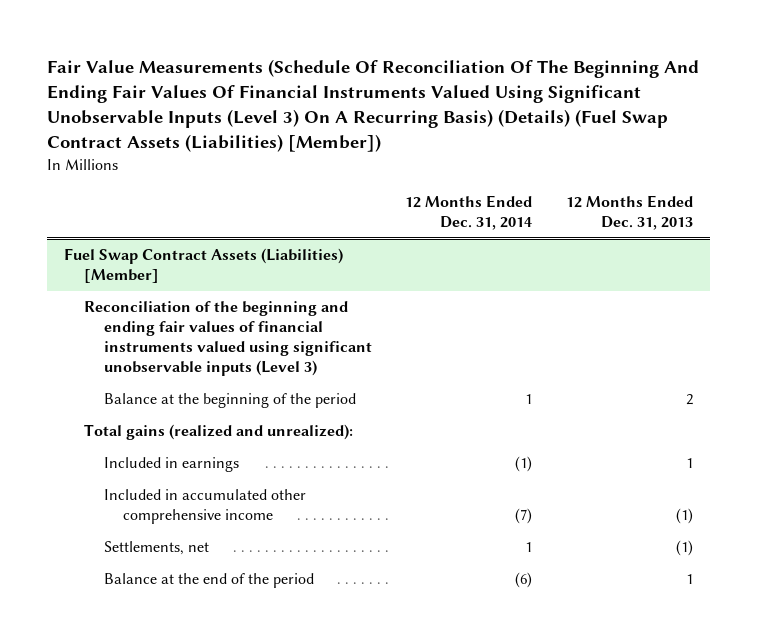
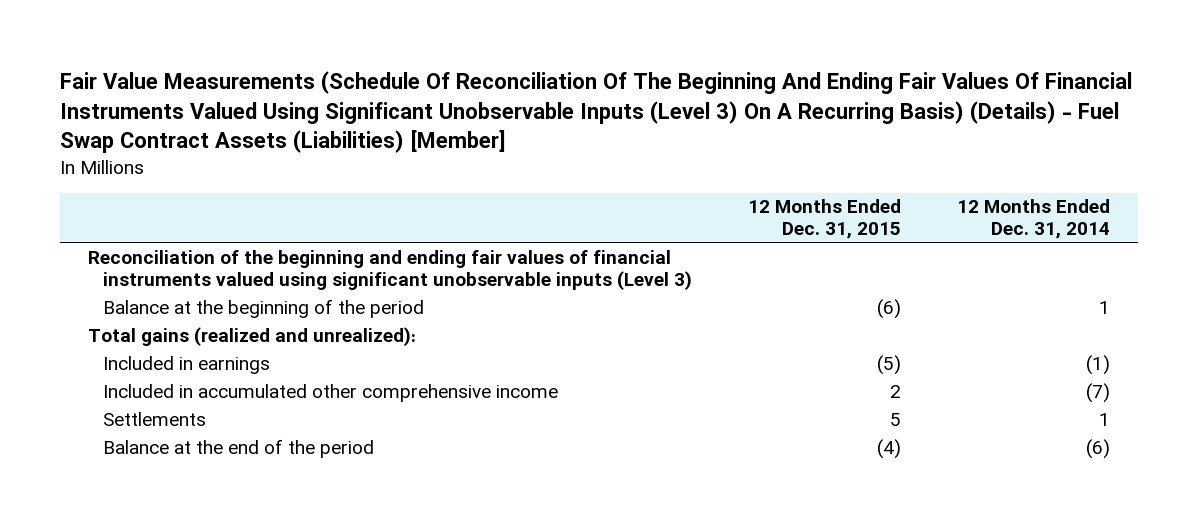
[47,58,700,152] Fair Value Measurements (Schedule Of Reconciliation Of The Beginning And Ending Fair Values Of Financial Instruments Valued Using Significant Unobservable Inputs (Level 3) On A Recurring Basis) (Details) (Fuel Swap Contract Assets (Liabilities) [Member]) -> [59,71,1132,154] Fair Value Measurements (Schedule Of Reconciliation Of The Beginning And Ending Fair Values Of Financial Instruments Valued Using Significant Unobservable Inputs (Level 3) On A Recurring Basis) (Details) - Fuel Swap Contract Assets (Liabilities) [Member]
[566,194,694,230] 12 Months Ended Dec. 31, 2013 -> none
none -> [748,199,902,240] 12 Months Ended Dec. 31, 2015
[64,248,344,284] Fuel Swap Contract Assets (Liabilities) [Member] -> none
[103,541,209,556] Settlements, net -> [103,411,207,426] Settlements

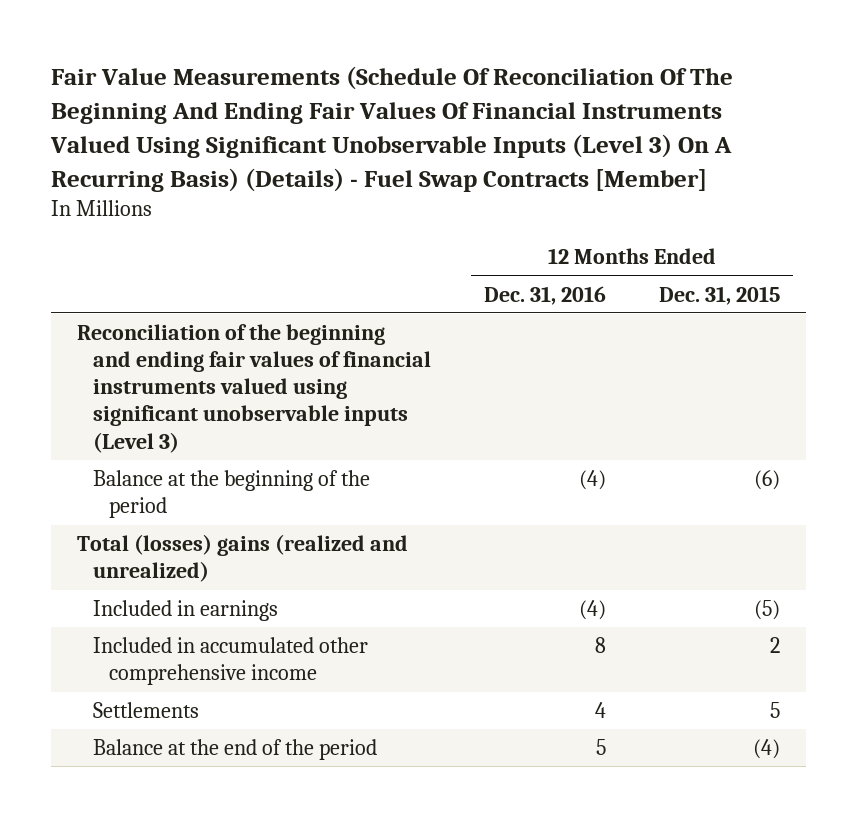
[59,71,1132,154] Fair Value Measurements (Schedule Of Reconciliation Of The Beginning And Ending Fair Values Of Financial Instruments Valued Using Significant Unobservable Inputs (Level 3) On A Recurring Basis) (Details) - Fuel Swap Contract Assets (Liabilities) [Member] -> [50,65,734,192] Fair Value Measurements (Schedule Of Reconciliation Of The Beginning And Ending Fair Values Of Financial Instruments Valued Using Significant Unobservable Inputs (Level 3) On A Recurring Basis) (Details) - Fuel Swap Contracts [Member]
[957,199,1111,240] 12 Months Ended Dec. 31, 2014 -> none
none -> [483,285,606,305] Dec. 31, 2016
[87,326,416,346] Total gains (realized and unrealized): -> [77,534,409,583] Total (losses) gains (realized and unrealized)

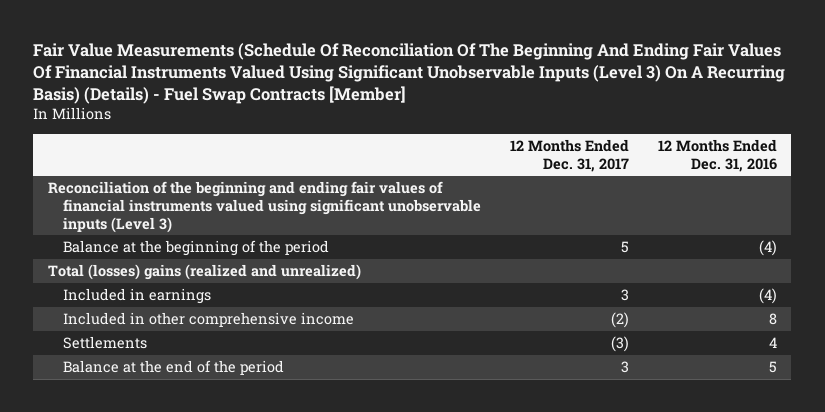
[658,285,780,305] Dec. 31, 2015 -> none
none -> [510,138,630,172] 12 Months Ended Dec. 31, 2017
[93,637,369,686] Included in accumulated other comprehensive income -> [63,312,355,328] Included in other comprehensive income

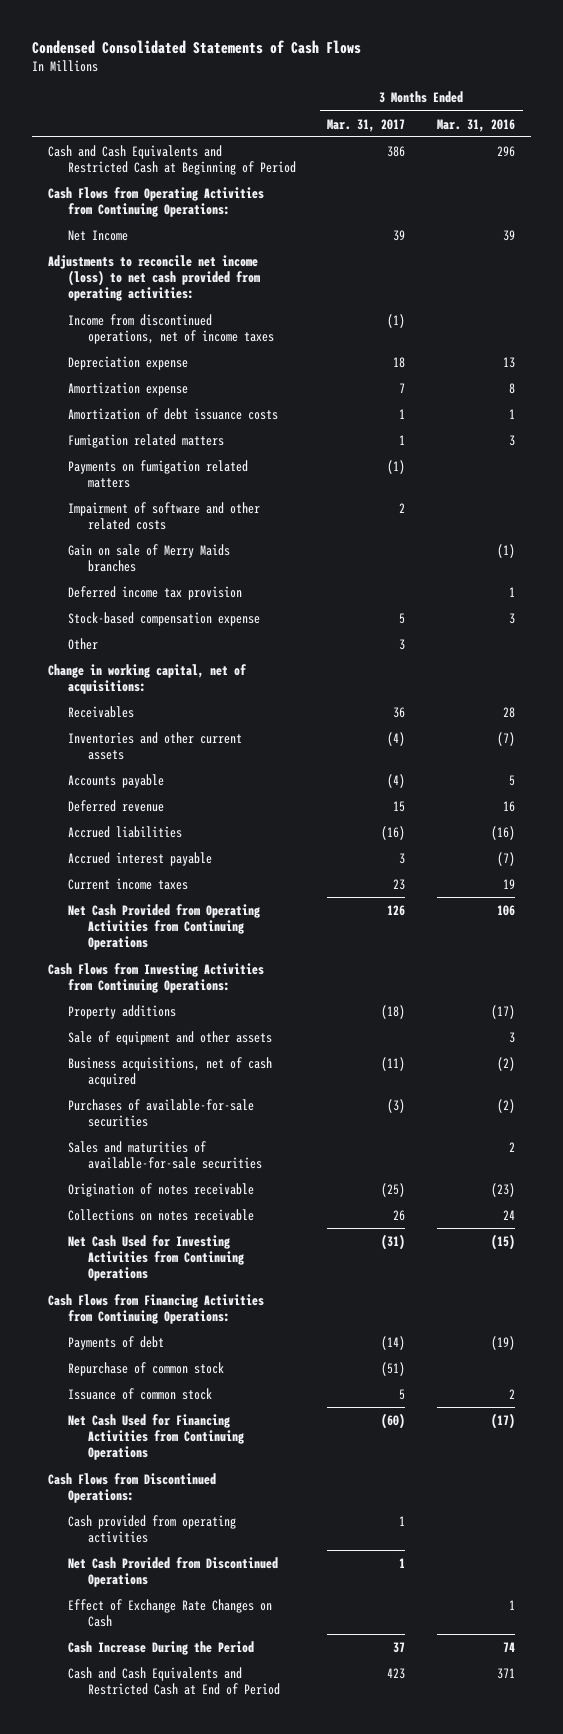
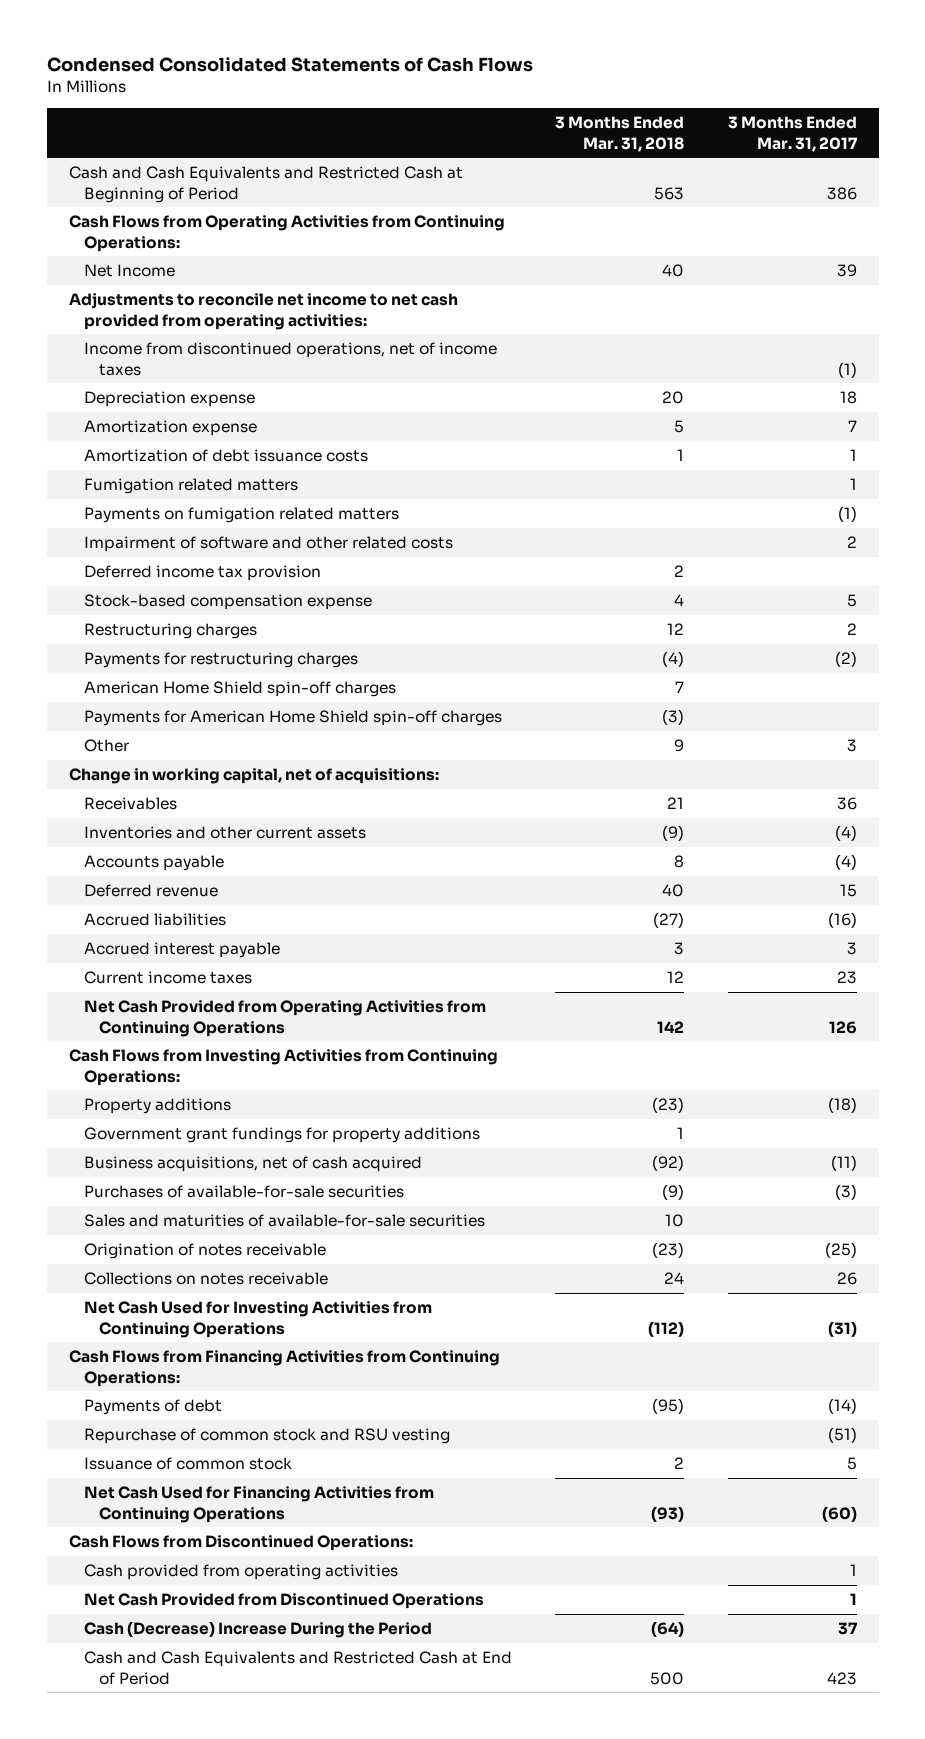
[436,118,515,132] Mar. 31, 2016 -> none
none -> [555,116,685,152] 3 Months Ended Mar. 31, 2018
[47,254,260,302] Adjustments to reconcile net income (loss) to net cash provided from operating activities: -> [68,293,458,330] Adjustments to reconcile net income to net cash provided from operating activities:
[67,543,230,573] Gain on sale of Merry Maids branches -> none
none -> [83,623,257,640] Restructuring charges
none -> [83,652,358,669] Payments for restructuring charges
none -> [83,681,396,698] American Home Shield spin-off charges
none -> [83,710,502,727] Payments for American Home Shield spin-off charges
[67,1030,272,1045] Sale of equipment and other assets -> none
none -> [83,1127,480,1144] Government grant fundings for property additions
[67,1361,224,1376] Repurchase of common stock -> [83,1428,450,1445] Repurchase of common stock and RSU vesting
[67,1598,272,1628] Effect of Exchange Rate Changes on Cash -> none
[67,1640,254,1655] Cash Increase During the Period -> [83,1621,432,1639] Cash (Decrease) Increase During the Period

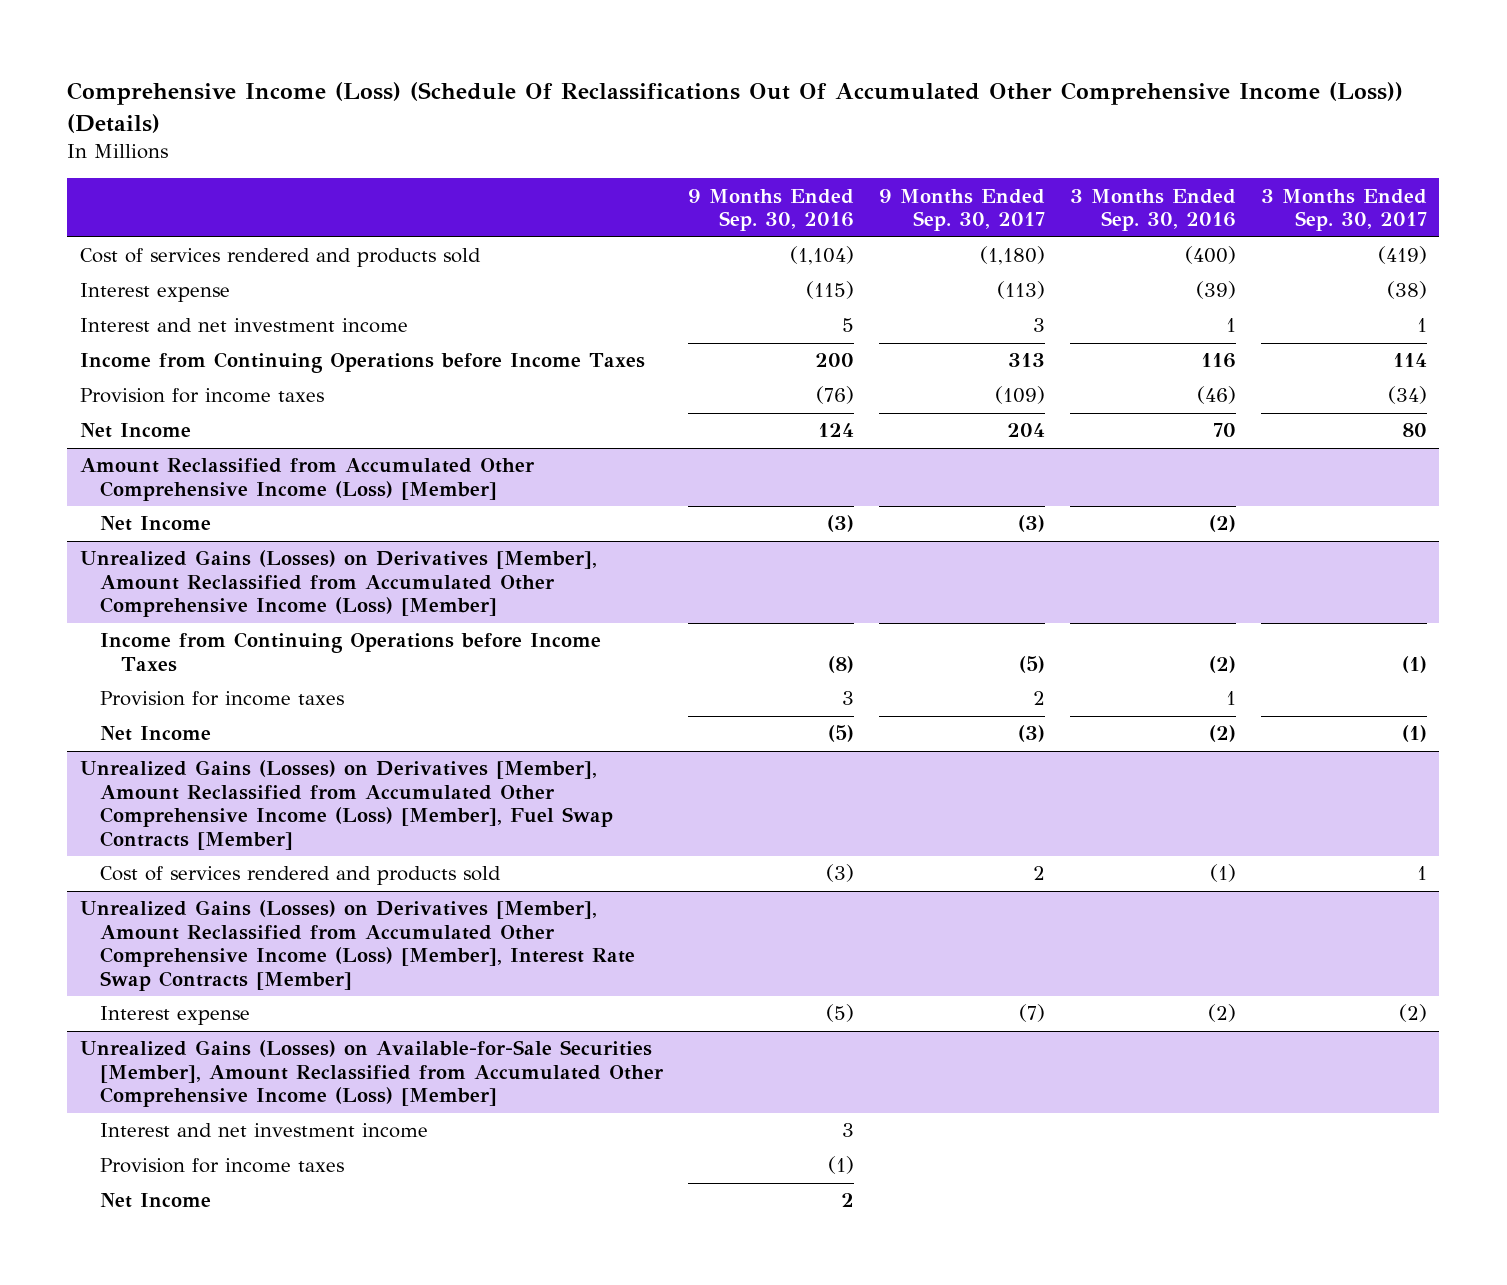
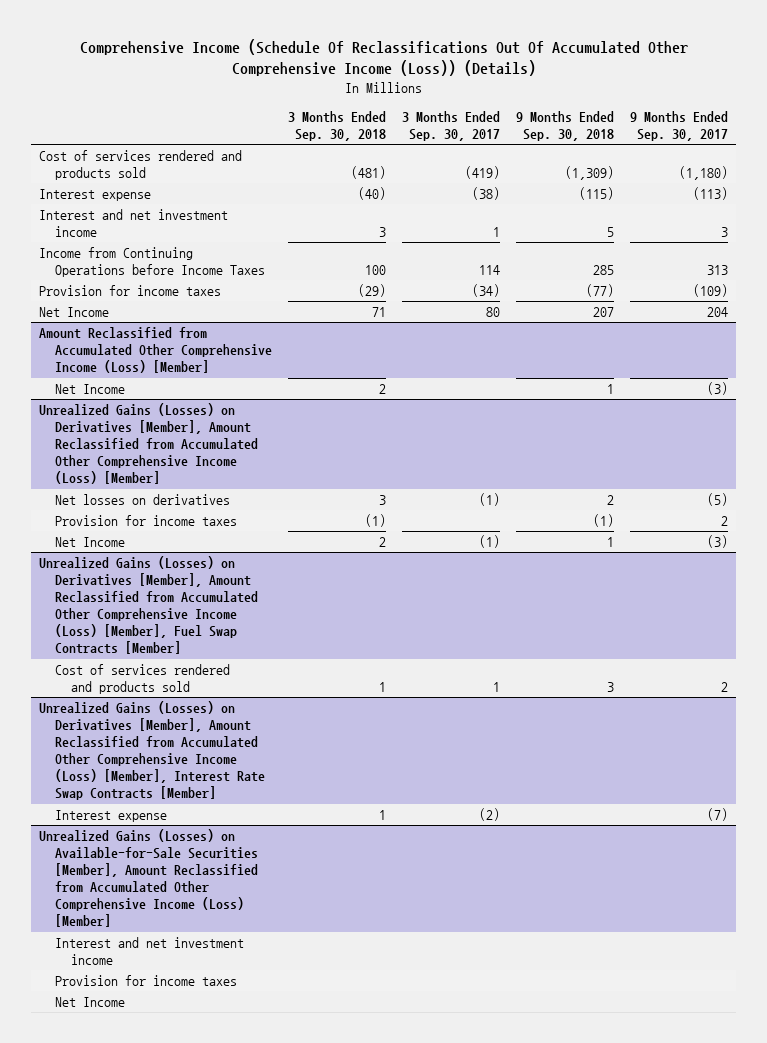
[67,81,1404,133] Comprehensive Income (Loss) (Schedule Of Reclassifications Out Of Accumulated Other Comprehensive Income (Loss)) (Details) -> [79,39,688,77] Comprehensive Income (Schedule Of Reclassifications Out Of Accumulated Other Comprehensive Income (Loss)) (Details)
[688,188,855,232] 9 Months Ended Sep. 30, 2016 -> none
[1070,188,1237,232] 3 Months Ended Sep. 30, 2016 -> none
none -> [288,110,387,141] 3 Months Ended Sep. 30, 2018
none -> [516,110,615,141] 9 Months Ended Sep. 30, 2018
[100,632,602,672] Income from Continuing Operations before Income Taxes -> none
none -> [54,494,230,506] Net losses on derivatives

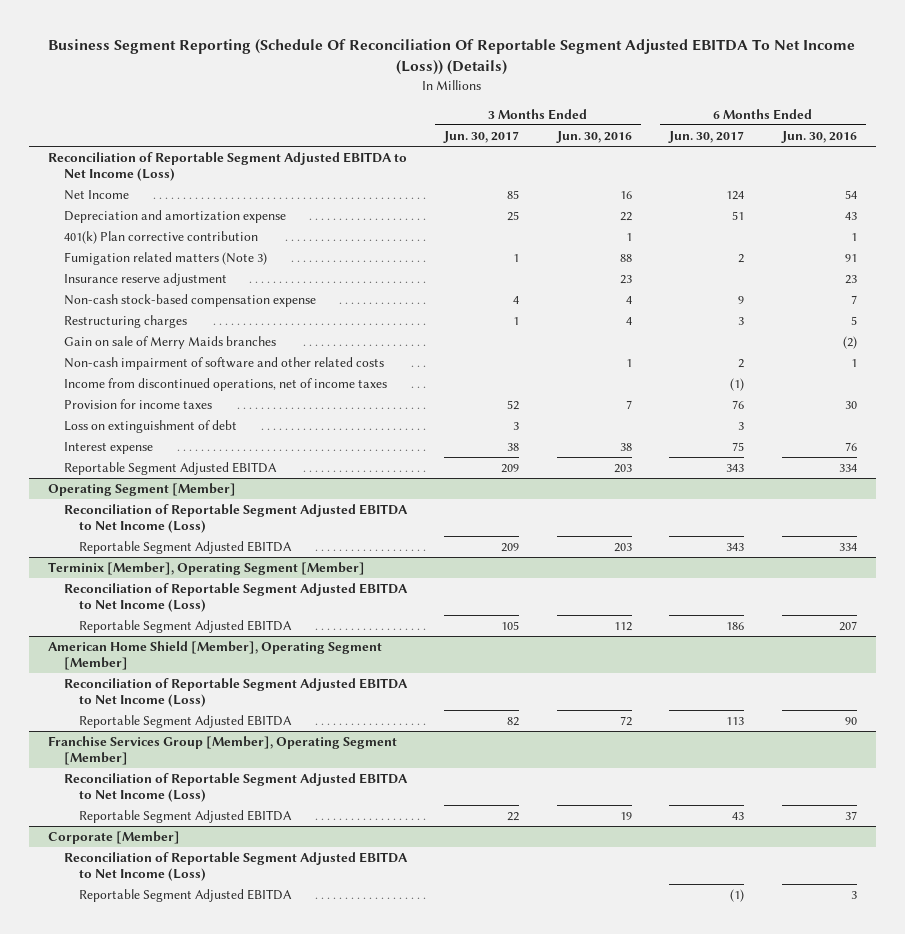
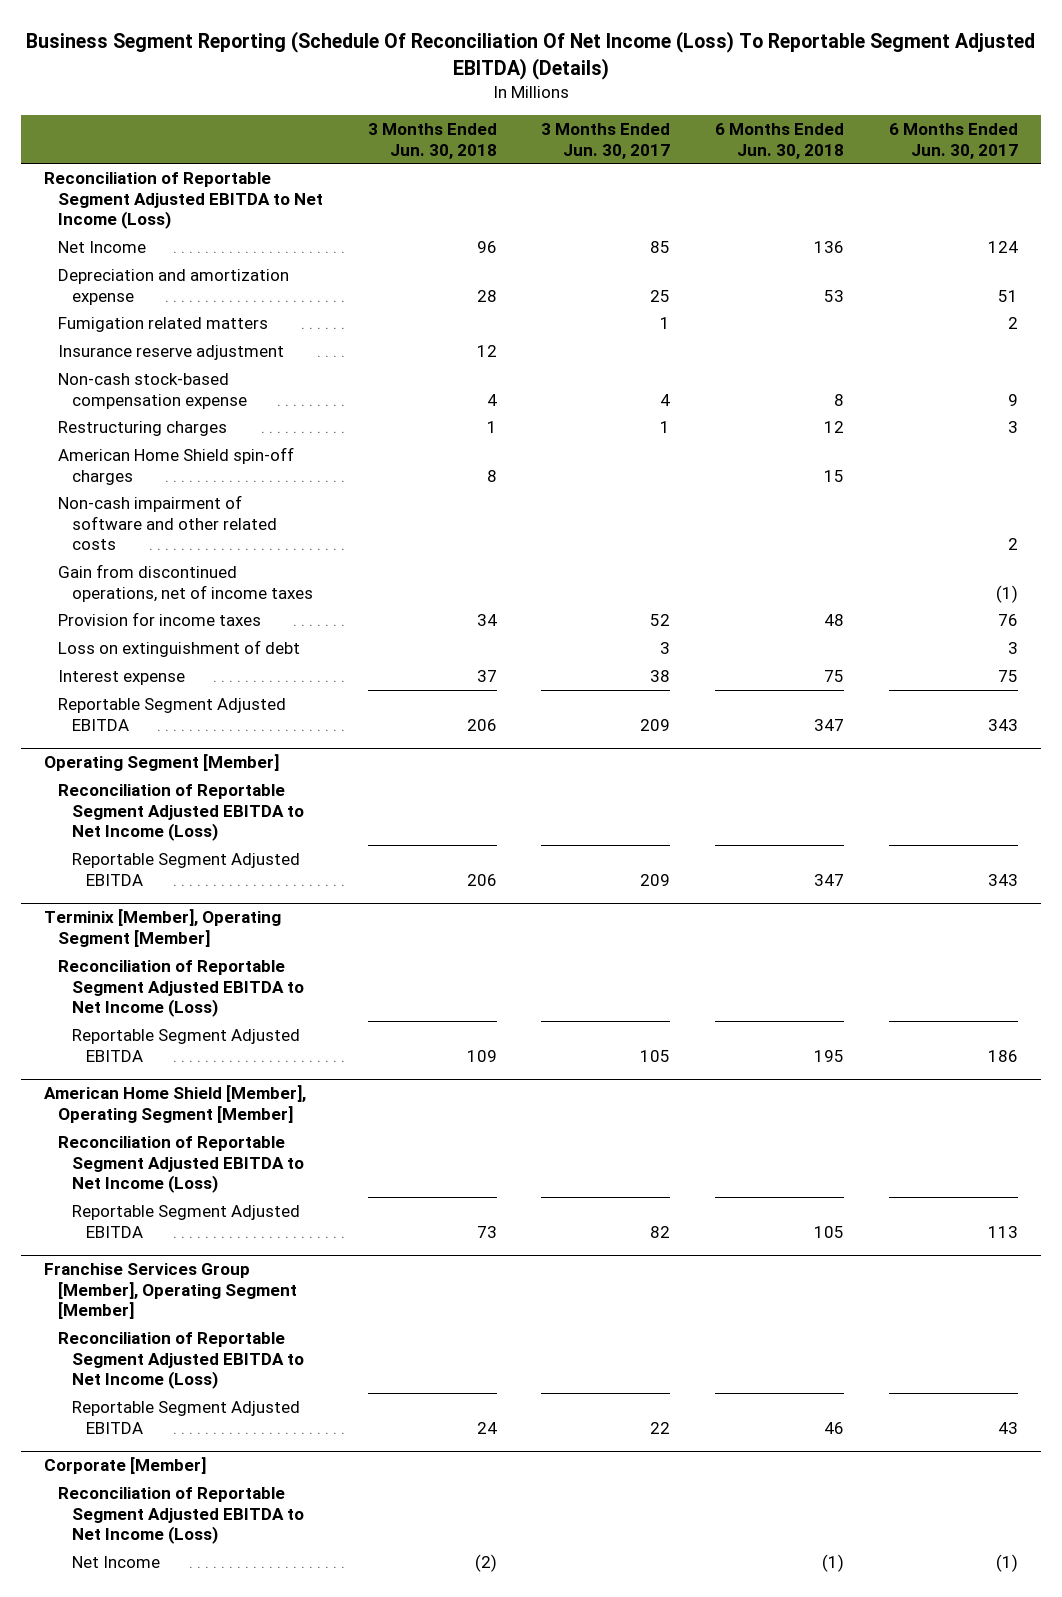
[48,39,856,76] Business Segment Reporting (Schedule Of Reconciliation Of Reportable Segment Adjusted EBITDA To Net Income (Loss)) (Details) -> [25,31,1035,80] Business Segment Reporting (Schedule Of Reconciliation Of Net Income (Loss) To Reportable Segment Adjusted EBITDA) (Details)
[555,130,632,143] Jun. 30, 2016 -> none
[780,130,857,143] Jun. 30, 2016 -> none
none -> [367,122,497,159] 3 Months Ended Jun. 30, 2018
none -> [715,122,845,159] 6 Months Ended Jun. 30, 2018
[63,231,258,245] 401(k) Plan corrective contribution -> none
[63,252,267,266] Fumigation related matters (Note 3) -> [57,316,268,332] Fumigation related matters
[63,336,276,350] Gain on sale of Merry Maids branches -> none
none -> [57,446,294,485] American Home Shield spin-off charges
[63,378,387,392] Income from discontinued operations, net of income taxes -> [57,563,313,602] Gain from discontinued operations, net of income taxes
[79,889,293,903] Reportable Segment Adjusted EBITDA -> none
none -> [71,1555,160,1568] Net Income

